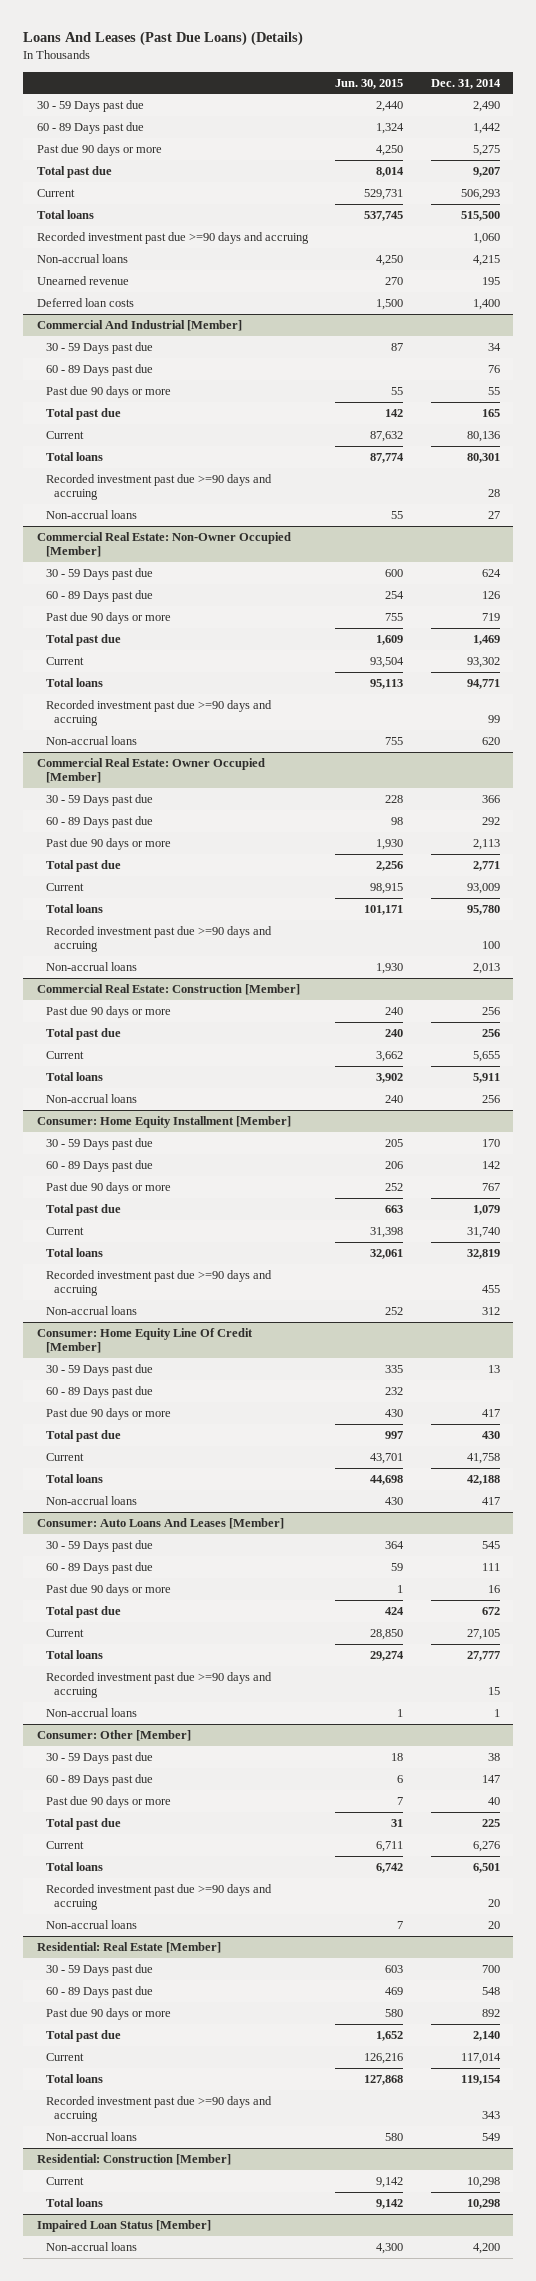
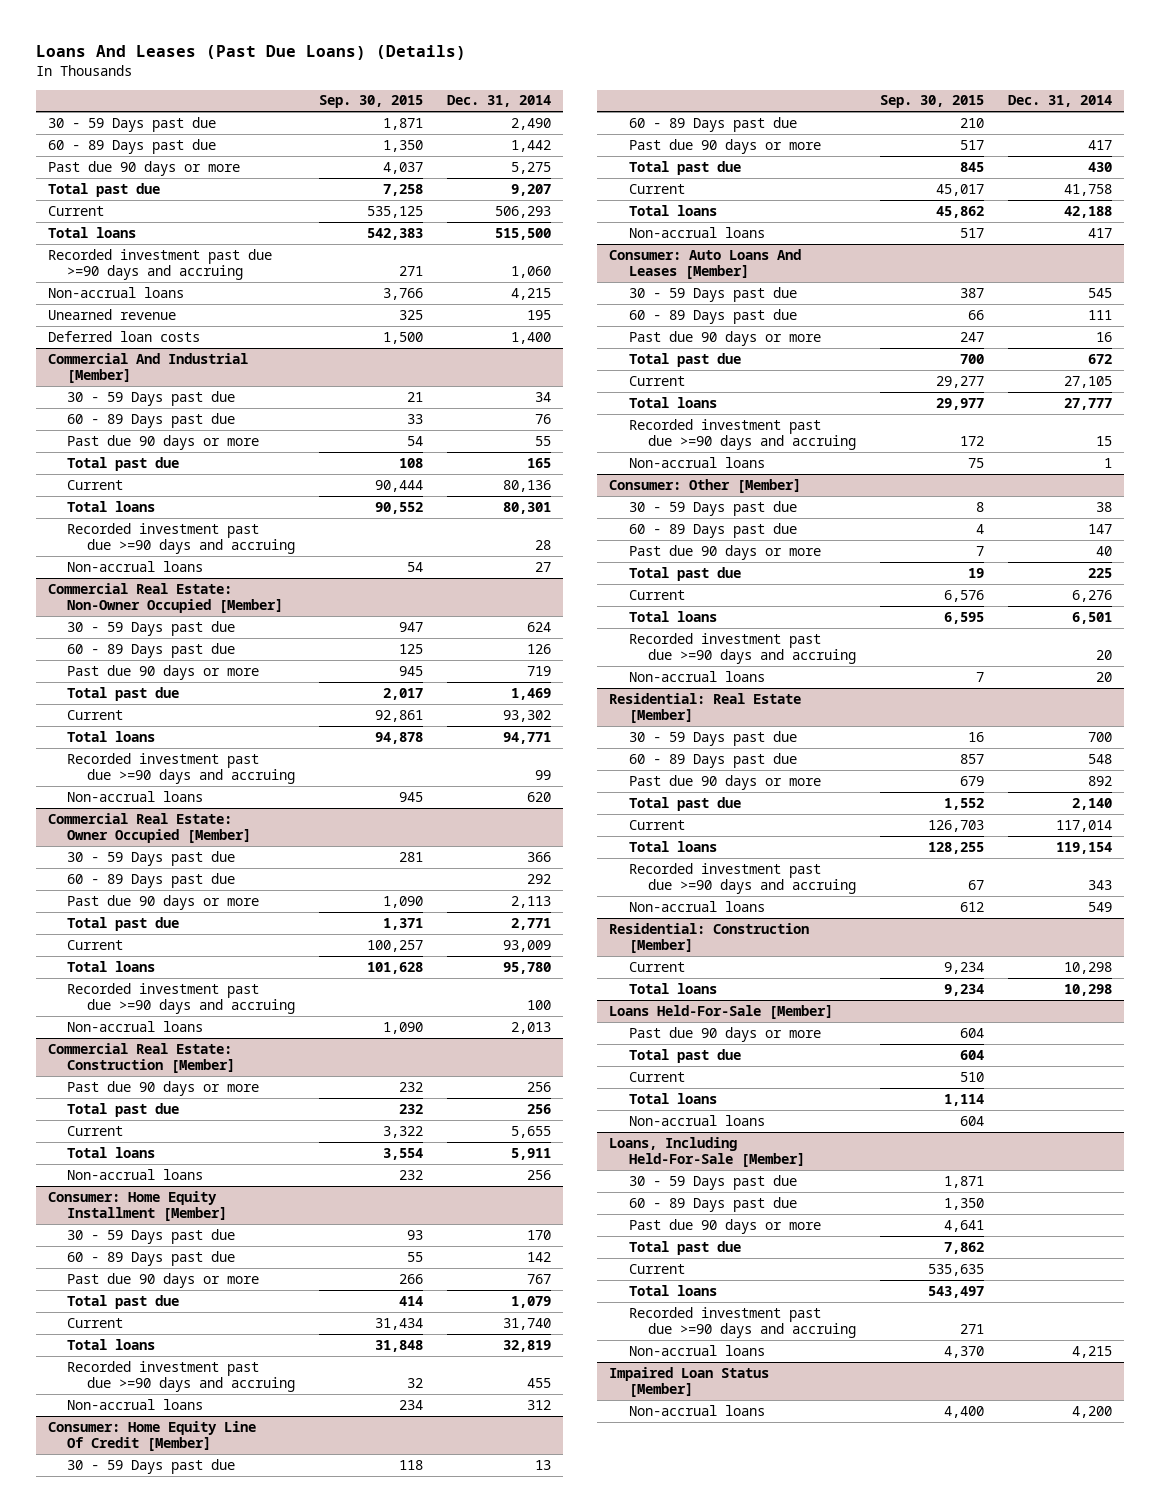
[335,78,404,89] Jun. 30, 2015 -> none
none -> [318,95,423,109] Sep. 30, 2015
none -> [609,1004,834,1019] Loans Held-For-Sale [Member]
none -> [628,1026,821,1042] Past due 90 days or more
none -> [628,1048,741,1063] Total past due
none -> [628,1071,685,1082] Current
none -> [628,1092,717,1104] Total loans
none -> [628,1114,765,1126] Non-accrual loans
none -> [609,1136,805,1168] Loans, Including Held-For-Sale [Member]
none -> [628,1174,797,1190] 30 - 59 Days past due
none -> [628,1196,797,1212] 60 - 89 Days past due
none -> [628,1218,821,1234] Past due 90 days or more
none -> [628,1240,741,1255] Total past due
none -> [628,1263,685,1274] Current
none -> [628,1284,717,1296] Total loans
none -> [628,1306,857,1339] Recorded investment past due >=90 days and accruing
none -> [628,1344,765,1356] Non-accrual loans

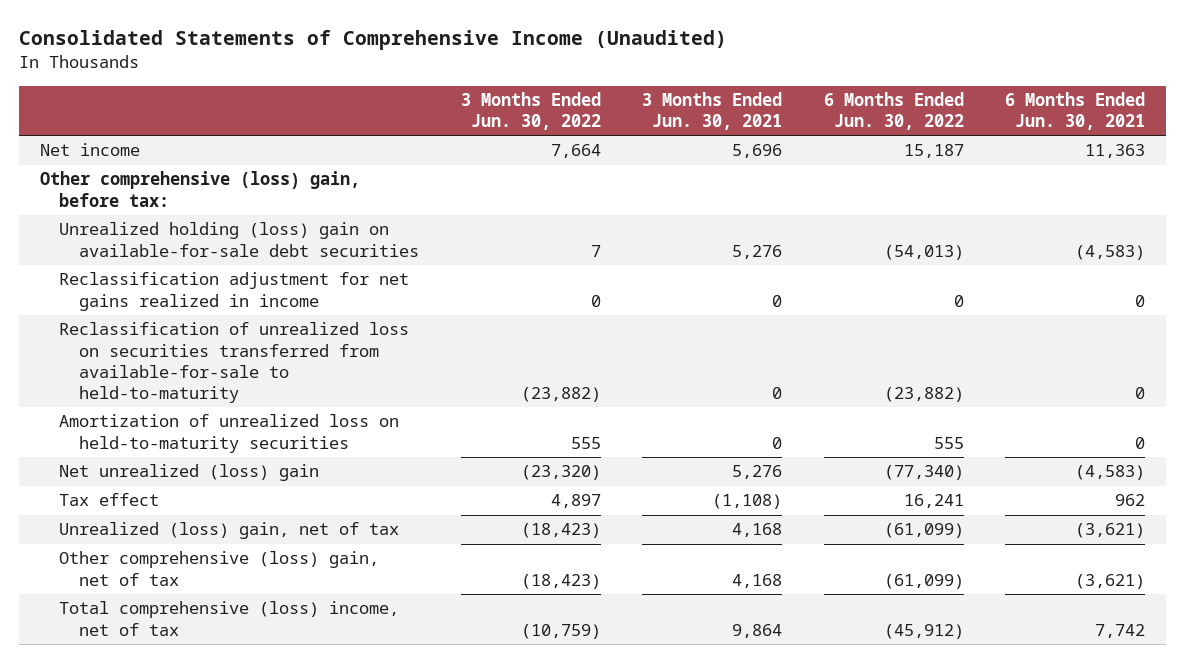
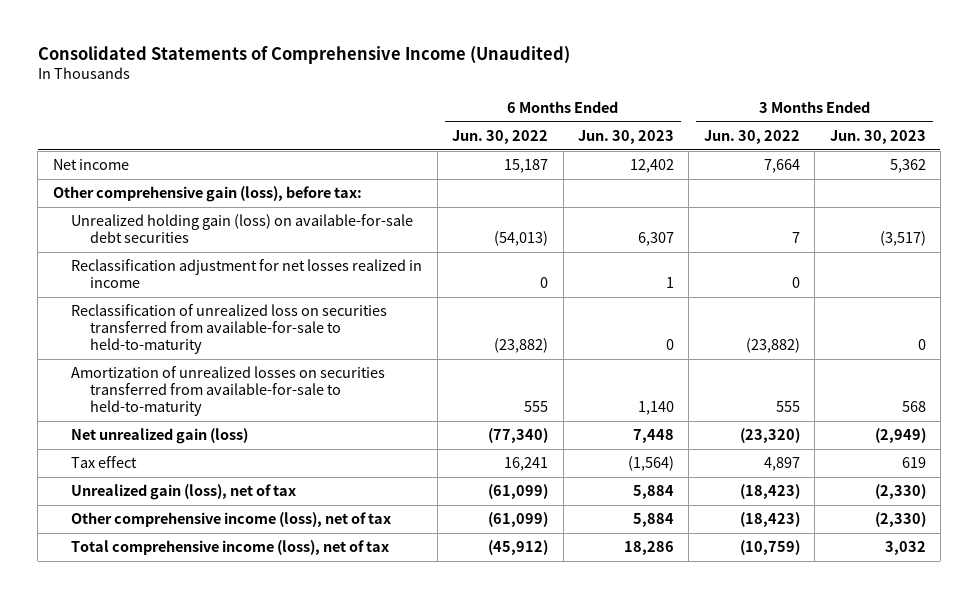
[642,92,783,131] 3 Months Ended Jun. 30, 2021 -> none
[1005,92,1146,131] 6 Months Ended Jun. 30, 2021 -> none
none -> [577,129,674,144] Jun. 30, 2023
none -> [829,129,926,144] Jun. 30, 2023
[39,171,360,207] Other comprehensive (loss) gain, before tax: -> [52,186,362,203] Other comprehensive gain (loss), before tax:
[59,222,420,257] Unrealized holding (loss) gain on available-for-sale debt securities -> [71,214,414,244] Unrealized holding gain (loss) on available-for-sale debt securities
[59,272,410,311] Reclassification adjustment for net gains realized in income -> [71,259,423,289] Reclassification adjustment for net losses realized in income
[59,414,400,453] Amortization of unrealized loss on held-to-maturity securities -> [71,366,386,417] Amortization of unrealized losses on securities transferred from available-for-sale to held-to-maturity
[59,464,320,482] Net unrealized (loss) gain -> [71,428,249,445] Net unrealized gain (loss)
[59,522,400,540] Unrealized (loss) gain, net of tax -> [71,484,297,501] Unrealized gain (loss), net of tax
[59,551,380,586] Other comprehensive (loss) gain, net of tax -> [71,512,392,528] Other comprehensive income (loss), net of tax
[59,601,400,636] Total comprehensive (loss) income, net of tax -> [71,540,390,556] Total comprehensive income (loss), net of tax

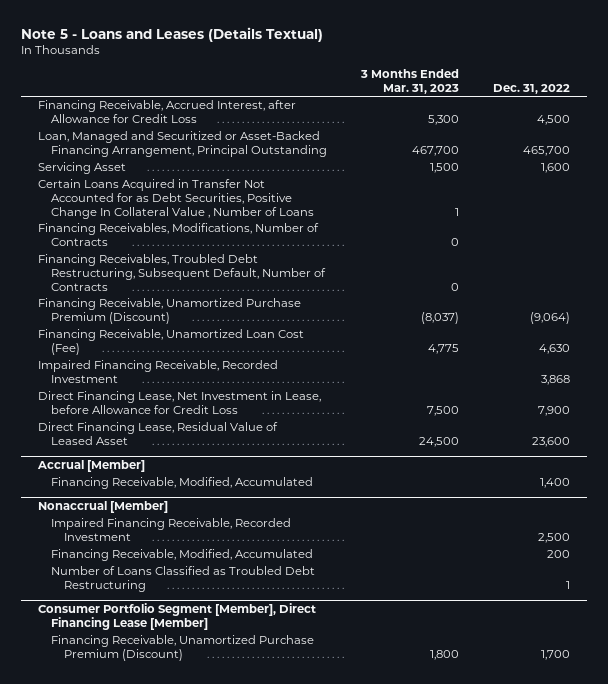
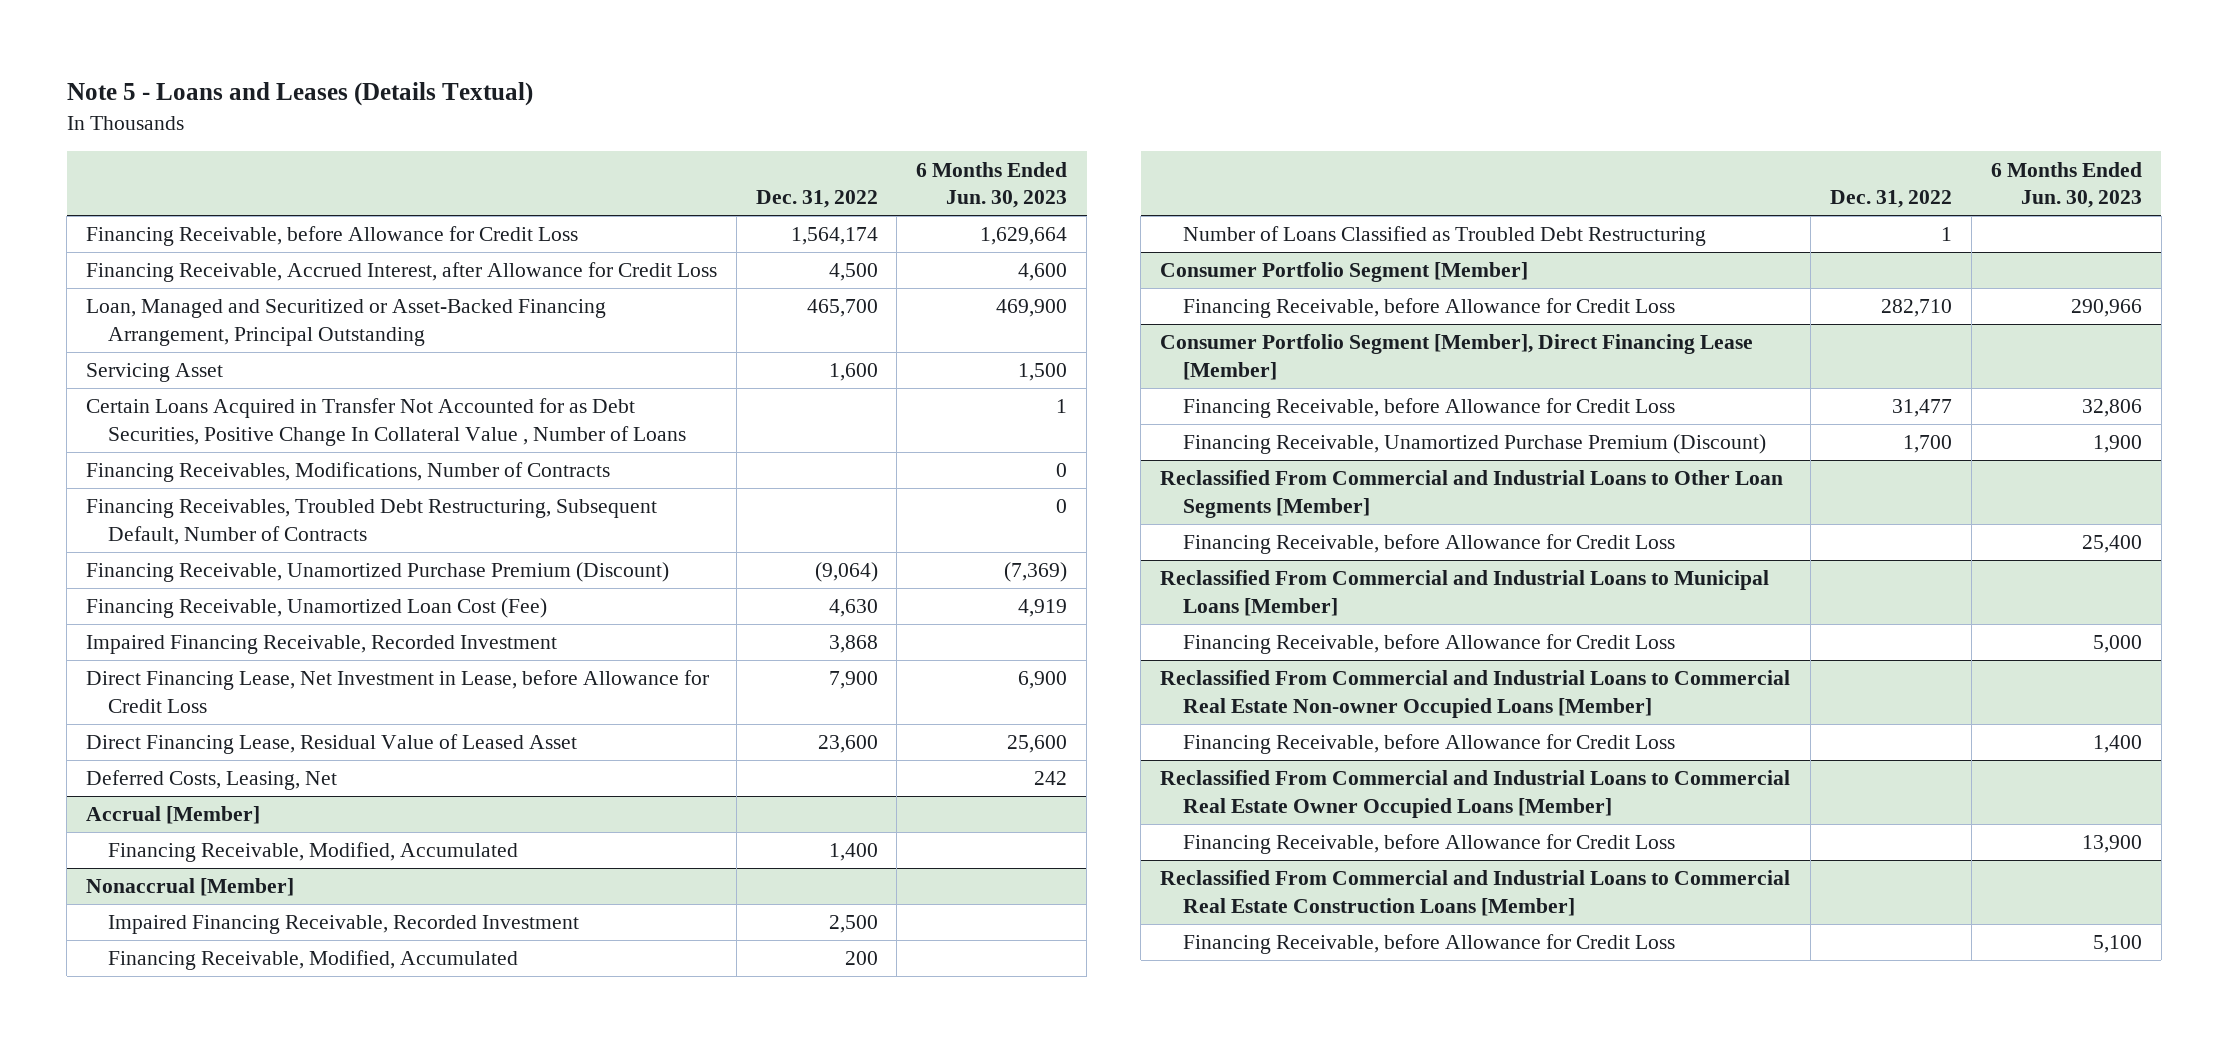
[360,69,460,95] 3 Months Ended Mar. 31, 2023 -> none
none -> [916,161,1068,209] 6 Months Ended Jun. 30, 2023
none -> [85,226,578,247] Financing Receivable, before Allowance for Credit Loss
none -> [85,770,337,791] Deferred Costs, Leasing, Net
none -> [1160,262,1529,283] Consumer Portfolio Segment [Member]
none -> [1182,298,1675,319] Financing Receivable, before Allowance for Credit Loss
none -> [1182,398,1675,419] Financing Receivable, before Allowance for Credit Loss
none -> [1160,470,1784,518] Reclassified From Commercial and Industrial Loans to Other Loan Segments [Member]
none -> [1182,534,1675,555] Financing Receivable, before Allowance for Credit Loss
none -> [1160,570,1770,616] Reclassified From Commercial and Industrial Loans to Municipal Loans [Member]
none -> [1182,634,1675,655] Financing Receivable, before Allowance for Credit Loss
none -> [1160,670,1791,718] Reclassified From Commercial and Industrial Loans to Commercial Real Estate Non-owner Occupied Loans [Member]
none -> [1182,734,1675,755] Financing Receivable, before Allowance for Credit Loss
none -> [1160,770,1791,818] Reclassified From Commercial and Industrial Loans to Commercial Real Estate Owner Occupied Loans [Member]
none -> [1182,834,1675,855] Financing Receivable, before Allowance for Credit Loss
none -> [1160,870,1791,916] Reclassified From Commercial and Industrial Loans to Commercial Real Estate Construction Loans [Member]
none -> [1182,934,1675,955] Financing Receivable, before Allowance for Credit Loss

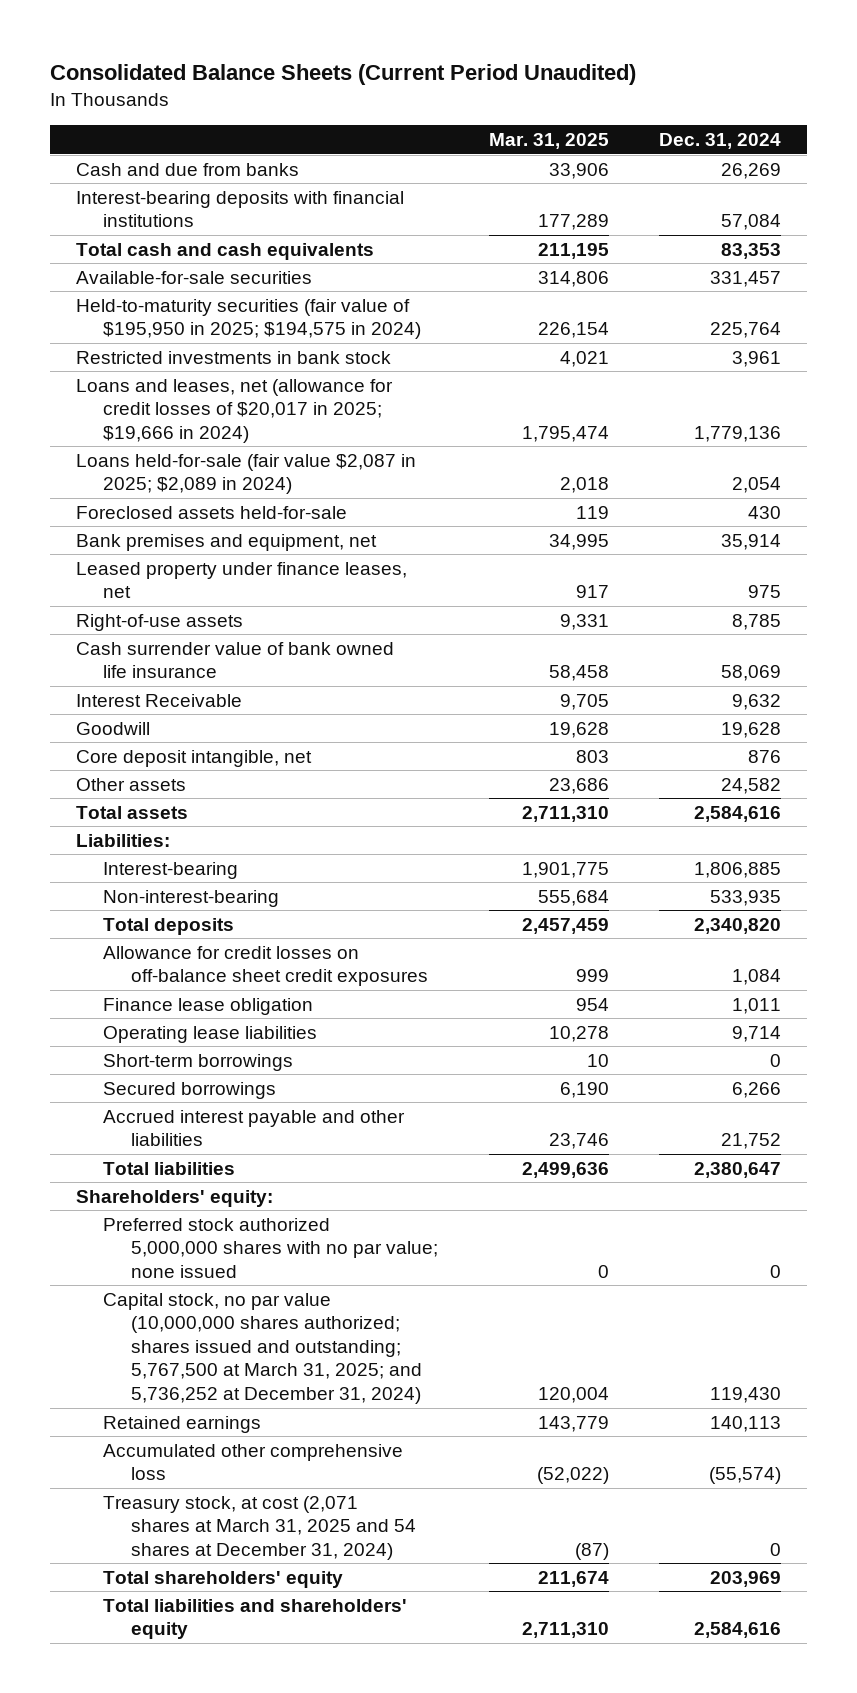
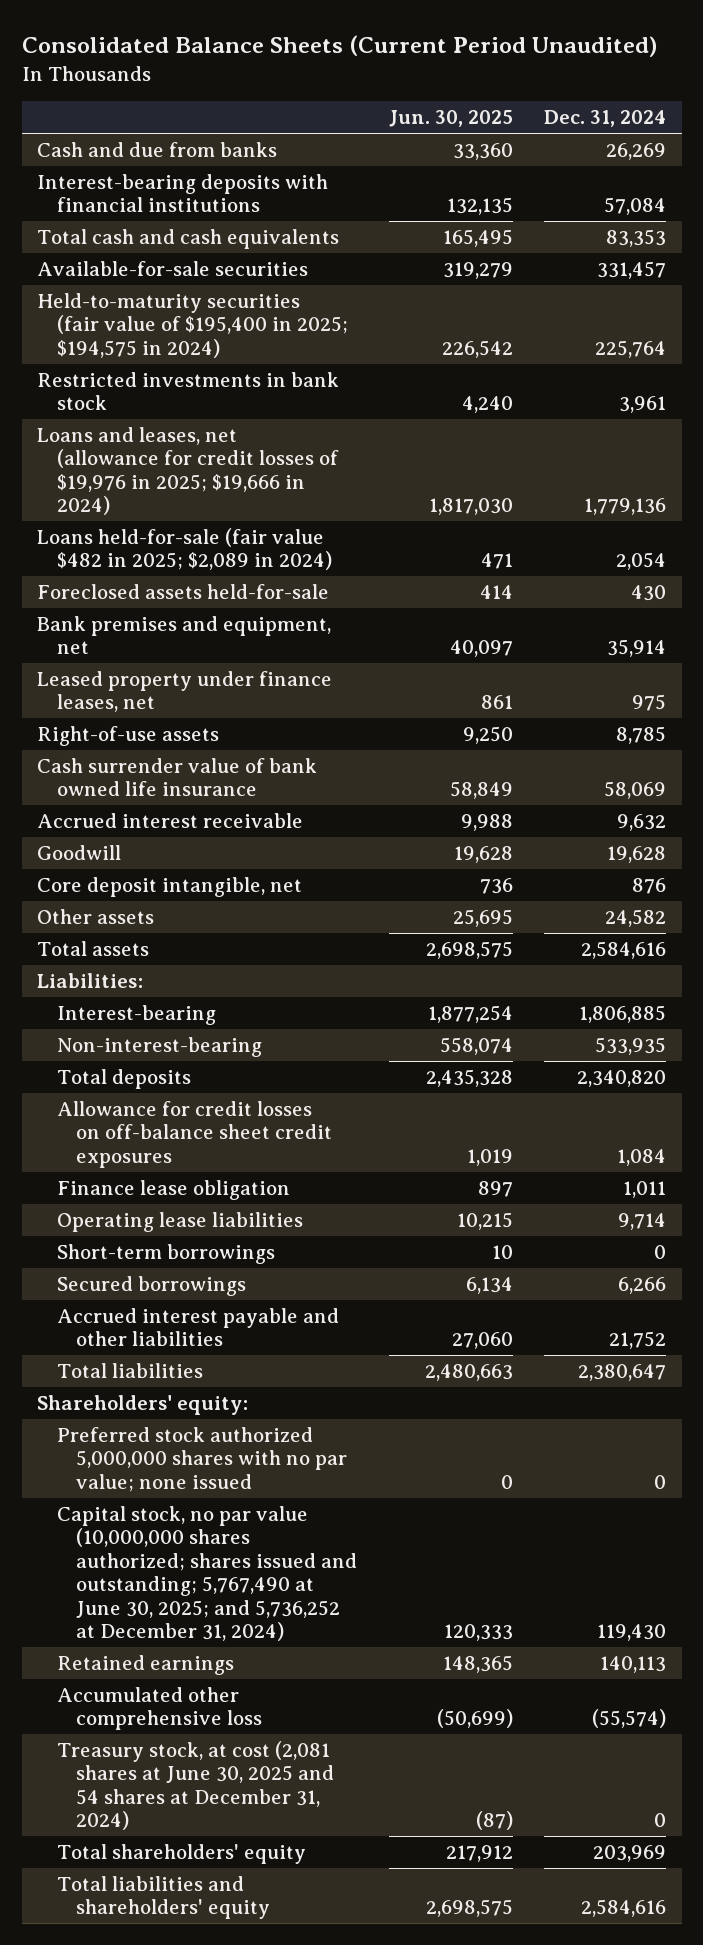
[488,133,609,150] Mar. 31, 2025 -> none
none -> [388,110,513,128] Jun. 30, 2025
[75,298,422,340] Held-to-maturity securities (fair value of $195,950 in 2025; $194,575 in 2024) -> [37,292,348,358] Held-to-maturity securities (fair value of $195,400 in 2025; $194,575 in 2024)
[75,378,393,443] Loans and leases, net (allowance for credit losses of $20,017 in 2025; $19,666 in 2024) -> [37,426,339,516] Loans and leases, net (allowance for credit losses of $19,976 in 2025; $19,666 in 2024)
[75,453,416,495] Loans held-for-sale (fair value $2,087 in 2025; $2,089 in 2024) -> [37,527,332,571] Loans held-for-sale (fair value $482 in 2025; $2,089 in 2024)
[75,693,242,707] Interest Receivable -> [37,812,304,828] Accrued interest receivable
[103,1292,423,1405] Capital stock, no par value (10,000,000 shares authorized; shares issued and outstanding; 5,767,500 at March 31, 2025; and 5,736,252 at December 31, 2024) -> [56,1505,358,1642] Capital stock, no par value (10,000,000 shares authorized; shares issued and outstanding; 5,767,490 at June 30, 2025; and 5,736,252 at December 31, 2024)
[103,1495,417,1560] Treasury stock, at cost (2,071 shares at March 31, 2025 and 54 shares at December 31, 2024) -> [56,1740,335,1831] Treasury stock, at cost (2,081 shares at June 30, 2025 and 54 shares at December 31, 2024)

